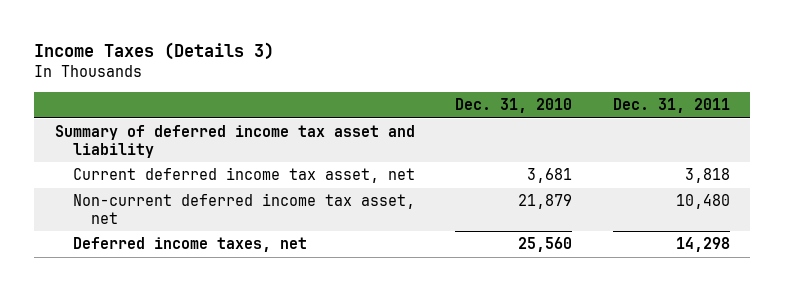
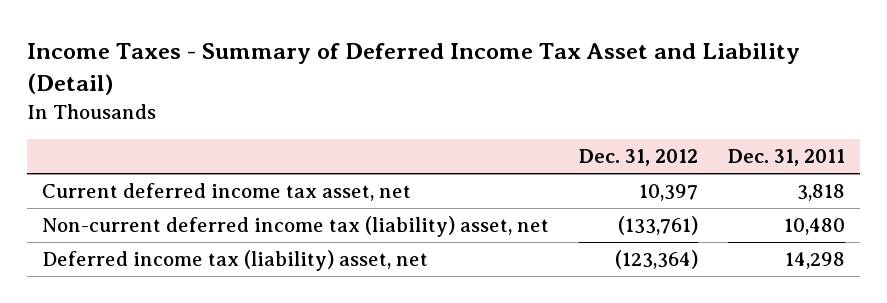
[34,42,275,61] Income Taxes (Details 3) -> [26,42,800,95] Income Taxes - Summary of Deferred Income Tax Asset and Liability (Detail)
[455,98,573,114] Dec. 31, 2010 -> none
none -> [578,149,698,167] Dec. 31, 2012
[54,125,415,158] Summary of deferred income tax asset and liability -> none
[72,193,415,224] Non-current deferred income tax asset, net -> [41,216,549,238] Non-current deferred income tax (liability) asset, net
[72,237,307,253] Deferred income taxes, net -> [41,250,428,272] Deferred income tax (liability) asset, net

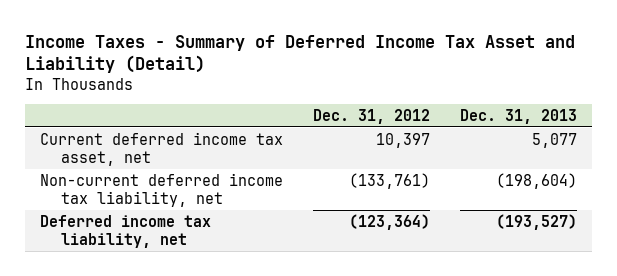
[727,149,845,167] Dec. 31, 2011 -> none
none -> [459,108,577,124] Dec. 31, 2013
[41,216,549,238] Non-current deferred income tax (liability) asset, net -> [40,172,284,207] Non-current deferred income tax liability, net
[41,250,428,272] Deferred income tax (liability) asset, net -> [40,214,212,248] Deferred income tax liability, net

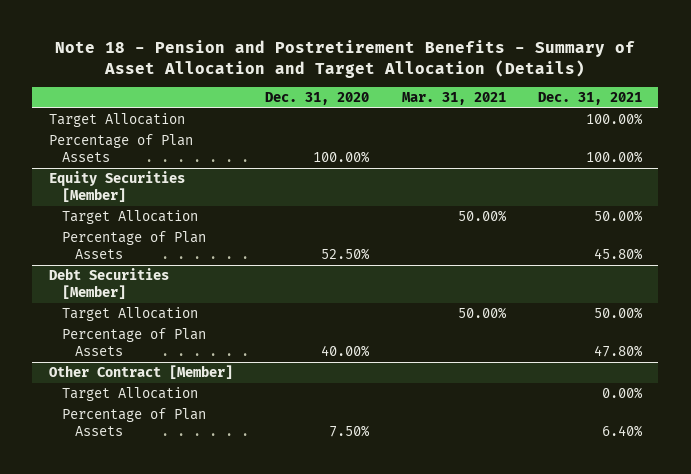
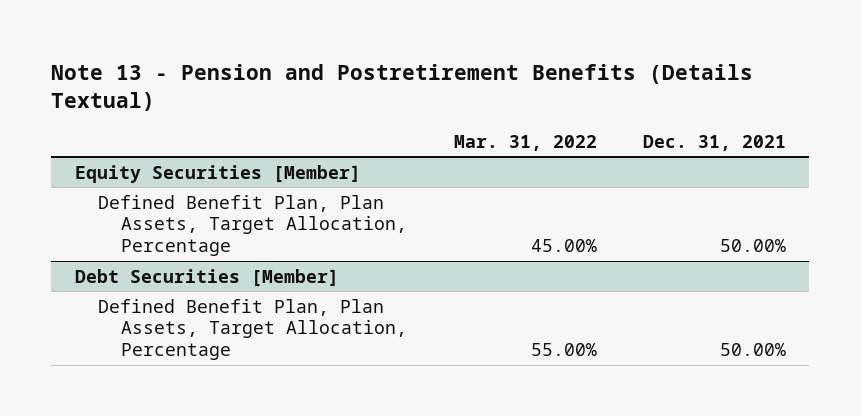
[55,40,636,78] Note 18 - Pension and Postretirement Benefits - Summary of Asset Allocation and Target Allocation (Details) -> [51,63,754,111] Note 13 - Pension and Postretirement Benefits (Details Textual)
[265,92,370,106] Dec. 31, 2020 -> none
[401,92,506,106] Mar. 31, 2021 -> none
none -> [453,134,597,151] Mar. 31, 2022
[48,113,185,128] Target Allocation -> none
[48,134,193,163] Percentage of Plan Assets -> none
[61,231,206,260] Percentage of Plan Assets -> none
[61,210,198,225] Target Allocation -> [98,194,408,257] Defined Benefit Plan, Plan Assets, Target Allocation, Percentage
[61,328,206,357] Percentage of Plan Assets -> none
[48,365,233,380] Other Contract [Member] -> none
[61,387,198,402] Target Allocation -> none
[61,408,206,437] Percentage of Plan Assets -> none
[61,307,198,322] Target Allocation -> [98,298,408,361] Defined Benefit Plan, Plan Assets, Target Allocation, Percentage

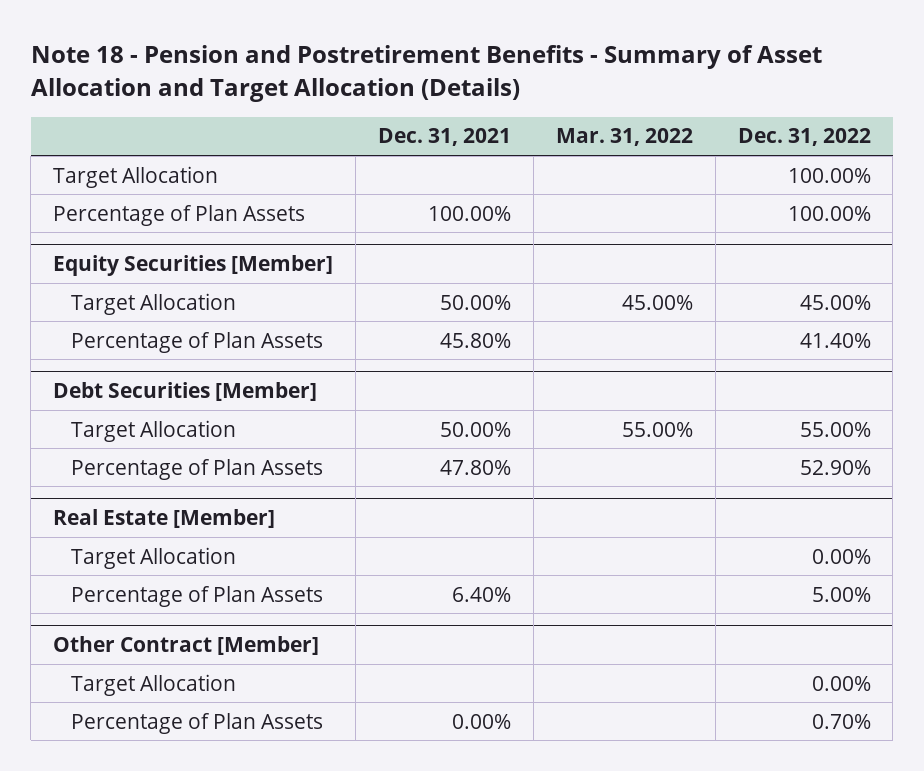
[51,63,754,111] Note 13 - Pension and Postretirement Benefits (Details Textual) -> [30,45,822,102] Note 18 - Pension and Postretirement Benefits - Summary of Asset Allocation and Target Allocation (Details)
none -> [737,128,871,147] Dec. 31, 2022
none -> [53,165,219,188] Target Allocation
none -> [53,204,306,226] Percentage of Plan Assets
[98,194,408,257] Defined Benefit Plan, Plan Assets, Target Allocation, Percentage -> [70,292,236,315] Target Allocation
none -> [70,331,323,353] Percentage of Plan Assets
[98,298,408,361] Defined Benefit Plan, Plan Assets, Target Allocation, Percentage -> [70,419,236,442] Target Allocation
none -> [70,458,323,480] Percentage of Plan Assets
none -> [53,509,276,529] Real Estate [Member]
none -> [70,546,236,569] Target Allocation
none -> [70,585,323,607] Percentage of Plan Assets
none -> [53,636,320,656] Other Contract [Member]
none -> [70,673,236,696] Target Allocation
none -> [70,712,323,734] Percentage of Plan Assets

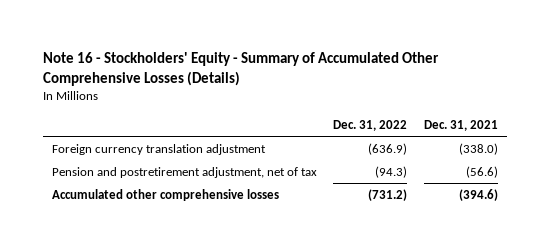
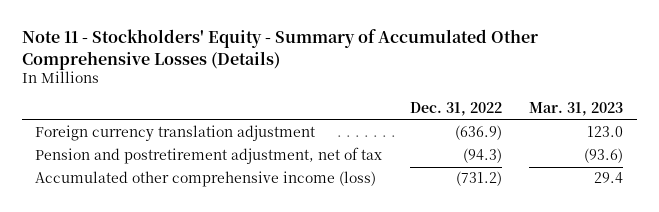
[43,52,440,86] Note 16 - Stockholders' Equity - Summary of Accumulated Other Comprehensive Losses (Details) -> [21,29,538,70] Note 11 - Stockholders' Equity - Summary of Accumulated Other Comprehensive Losses (Details)
[424,119,499,131] Dec. 31, 2021 -> none
none -> [529,102,624,117] Mar. 31, 2023
[51,188,279,201] Accumulated other comprehensive losses -> [35,171,377,188] Accumulated other comprehensive income (loss)

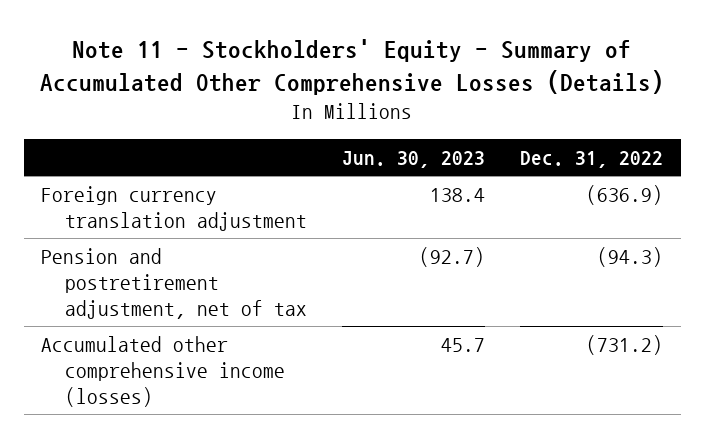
[529,102,624,117] Mar. 31, 2023 -> none
none -> [342,151,486,169] Jun. 30, 2023
[35,171,377,188] Accumulated other comprehensive income (loss) -> [41,335,285,407] Accumulated other comprehensive income (losses)

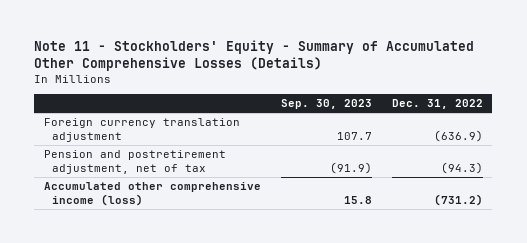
[342,151,486,169] Jun. 30, 2023 -> none
none -> [280,99,372,110] Sep. 30, 2023
[41,335,285,407] Accumulated other comprehensive income (losses) -> [44,182,262,206] Accumulated other comprehensive income (loss)

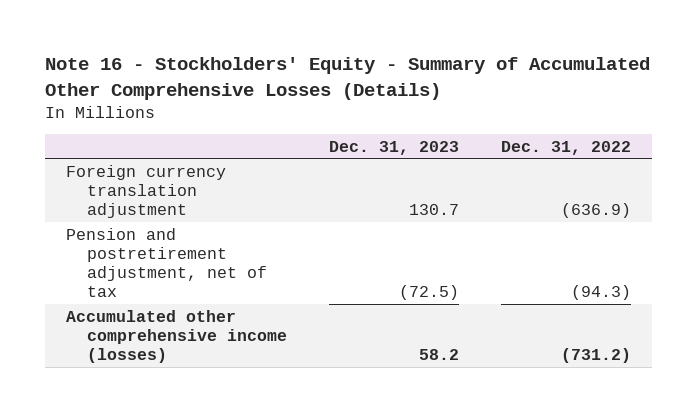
[34,40,475,72] Note 11 - Stockholders' Equity - Summary of Accumulated Other Comprehensive Losses (Details) -> [45,57,651,100] Note 16 - Stockholders' Equity - Summary of Accumulated Other Comprehensive Losses (Details)
[280,99,372,110] Sep. 30, 2023 -> none
none -> [328,140,459,155] Dec. 31, 2023
[44,182,262,206] Accumulated other comprehensive income (loss) -> [66,309,287,363] Accumulated other comprehensive income (losses)

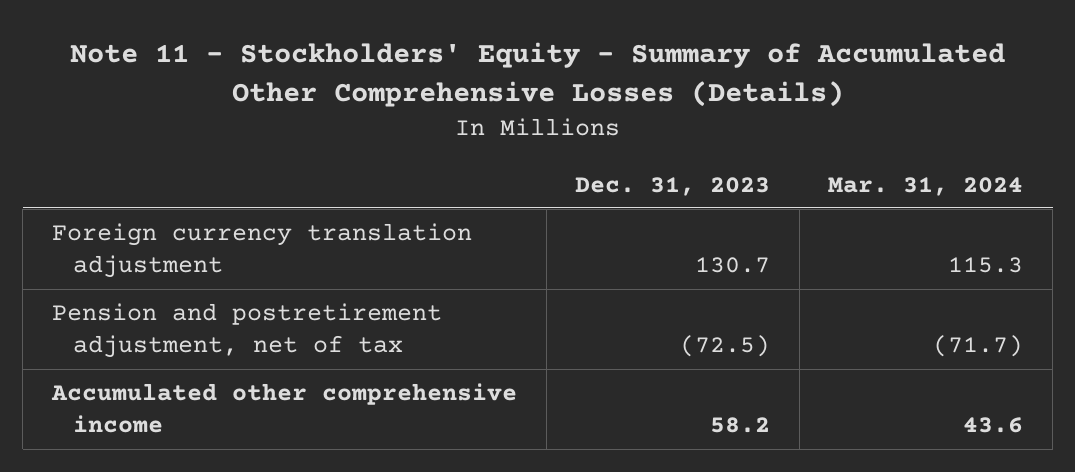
[45,57,651,100] Note 16 - Stockholders' Equity - Summary of Accumulated Other Comprehensive Losses (Details) -> [69,42,1005,108] Note 11 - Stockholders' Equity - Summary of Accumulated Other Comprehensive Losses (Details)
[500,140,631,155] Dec. 31, 2022 -> none
none -> [828,176,1024,196] Mar. 31, 2024
[66,309,287,363] Accumulated other comprehensive income (losses) -> [51,383,518,434] Accumulated other comprehensive income

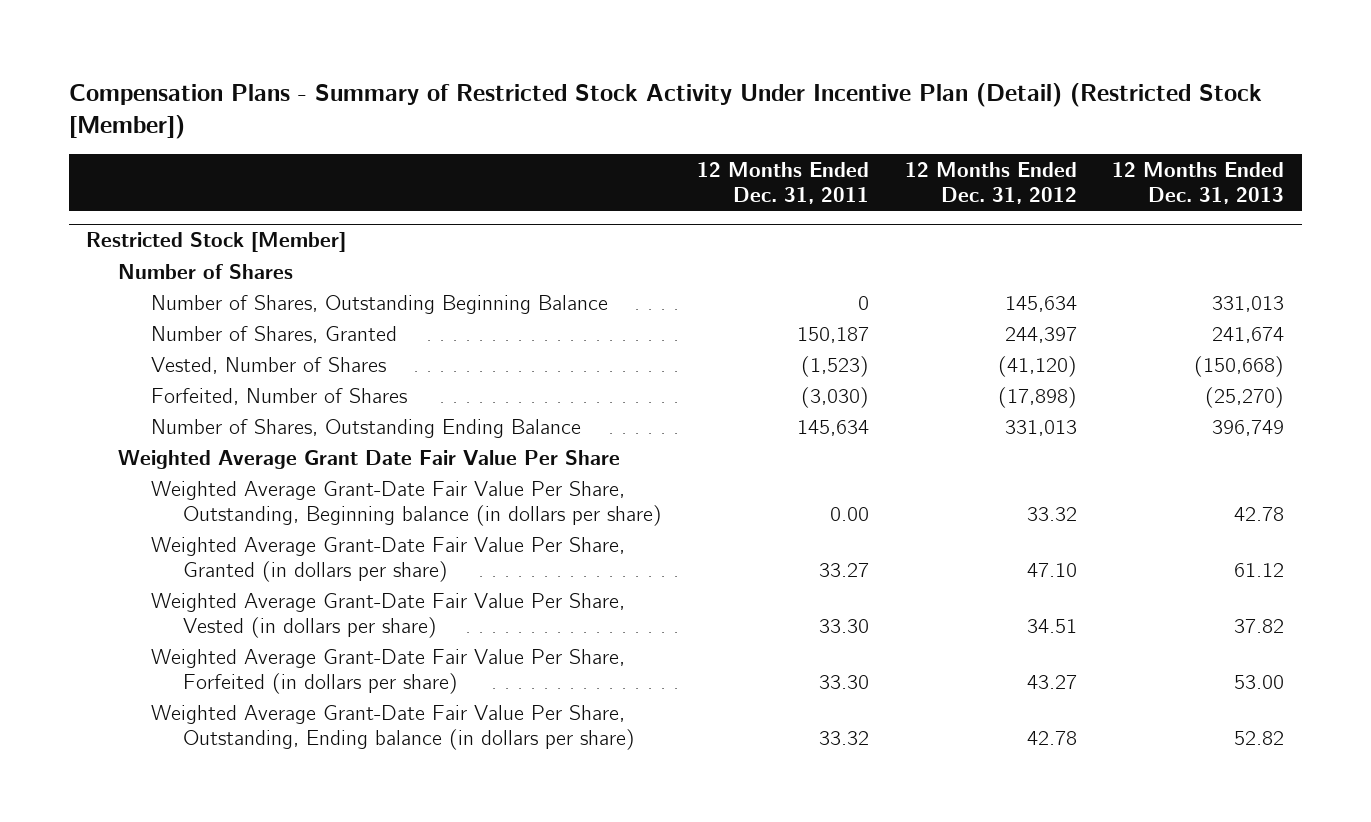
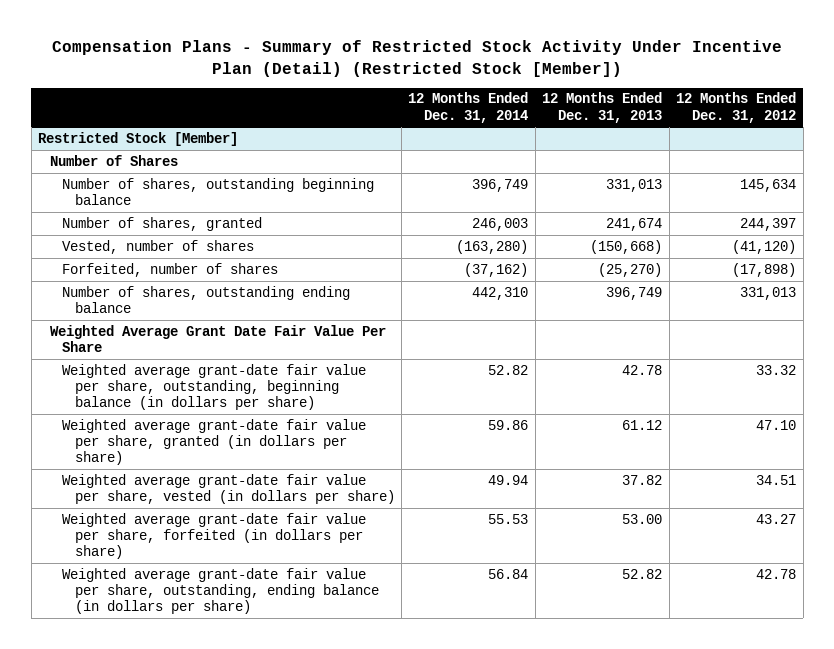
[697,161,870,205] 12 Months Ended Dec. 31, 2011 -> none
none -> [408,92,529,123] 12 Months Ended Dec. 31, 2014
[150,294,608,314] Number of Shares, Outstanding Beginning Balance -> [62,177,375,206] Number of shares, outstanding beginning balance
[150,325,397,343] Number of Shares, Granted -> [62,216,263,231] Number of shares, granted
[150,356,386,374] Vested, Number of Shares -> [62,239,255,254] Vested, number of shares
[150,387,407,405] Forfeited, Number of Shares -> [62,262,279,277] Forfeited, number of shares
[150,418,581,438] Number of Shares, Outstanding Ending Balance -> [62,285,351,314] Number of shares, outstanding ending balance
[150,480,662,527] Weighted Average Grant-Date Fair Value Per Share, Outstanding, Beginning balance (in dollars per share) -> [62,363,367,411] Weighted average grant-date fair value per share, outstanding, beginning balance (in dollars per share)
[150,536,625,583] Weighted Average Grant-Date Fair Value Per Share, Granted (in dollars per share) -> [62,418,367,466] Weighted average grant-date fair value per share, granted (in dollars per share)
[150,592,625,639] Weighted Average Grant-Date Fair Value Per Share, Vested (in dollars per share) -> [62,473,395,505] Weighted average grant-date fair value per share, vested (in dollars per share)
[150,648,625,695] Weighted Average Grant-Date Fair Value Per Share, Forfeited (in dollars per share) -> [62,512,367,560] Weighted average grant-date fair value per share, forfeited (in dollars per share)
[150,704,635,751] Weighted Average Grant-Date Fair Value Per Share, Outstanding, Ending balance (in dollars per share) -> [62,567,379,615] Weighted average grant-date fair value per share, outstanding, ending balance (in dollars per share)

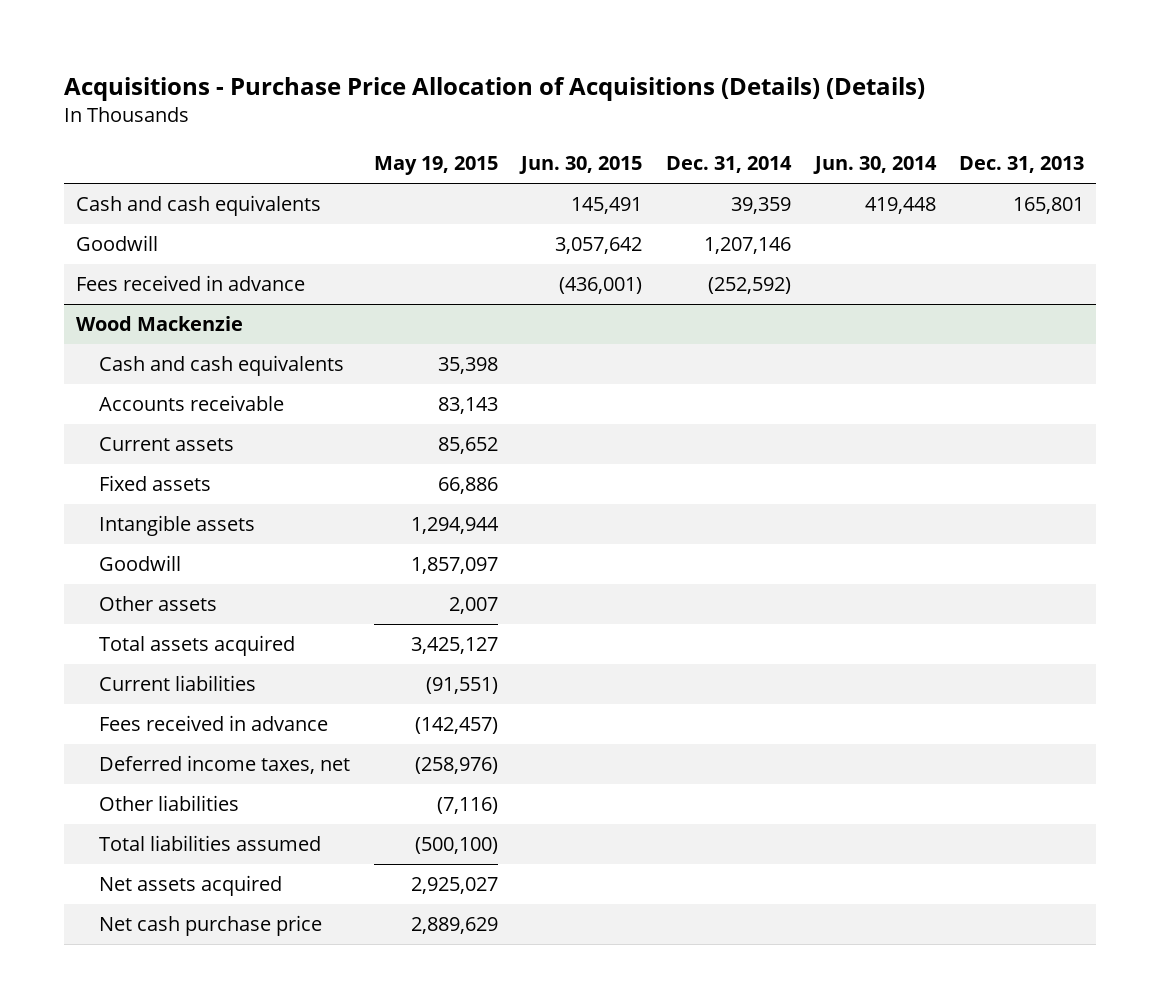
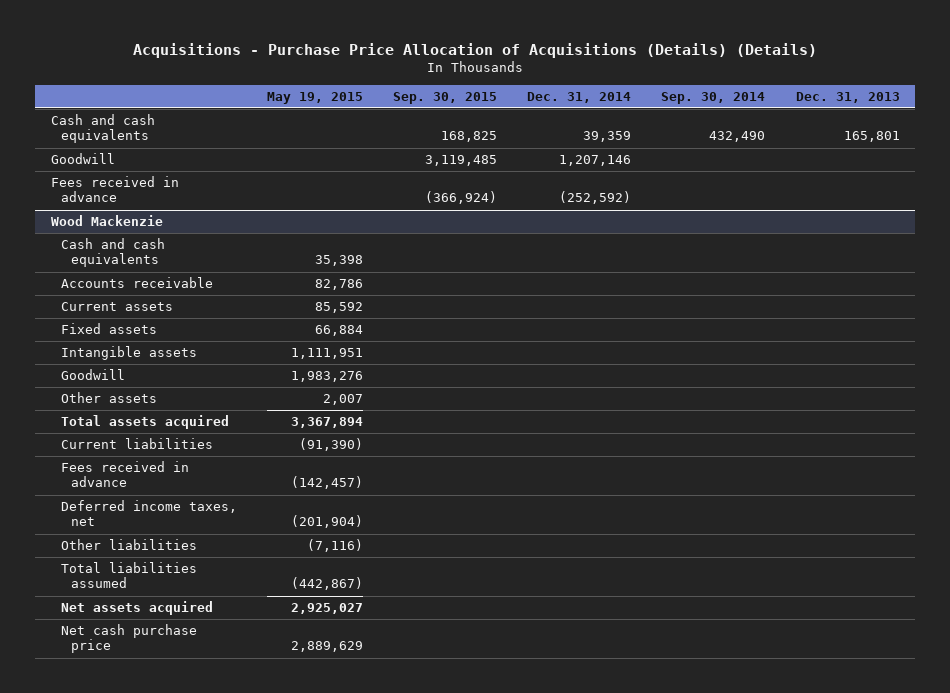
[519,156,643,175] Jun. 30, 2015 -> none
[812,156,937,175] Jun. 30, 2014 -> none
none -> [392,91,497,104] Sep. 30, 2015
none -> [661,91,766,104] Sep. 30, 2014
[437,397,498,415] 83,143 -> [314,279,363,291] 82,786
[437,437,498,455] 85,652 -> [314,302,363,314] 85,592
[437,477,498,495] 66,886 -> [314,325,363,337] 66,884
[410,517,499,535] 1,294,944 -> [290,348,363,360] 1,111,951
[410,557,498,575] 1,857,097 -> [290,371,363,383] 1,983,276
[410,637,498,655] 3,425,127 -> [290,417,363,429] 3,367,894
[425,677,498,695] (91,551) -> [298,438,363,452] (91,390)
[414,757,498,775] (258,976) -> [290,515,363,529] (201,904)
[414,837,498,855] (500,100) -> [290,577,363,591] (442,867)

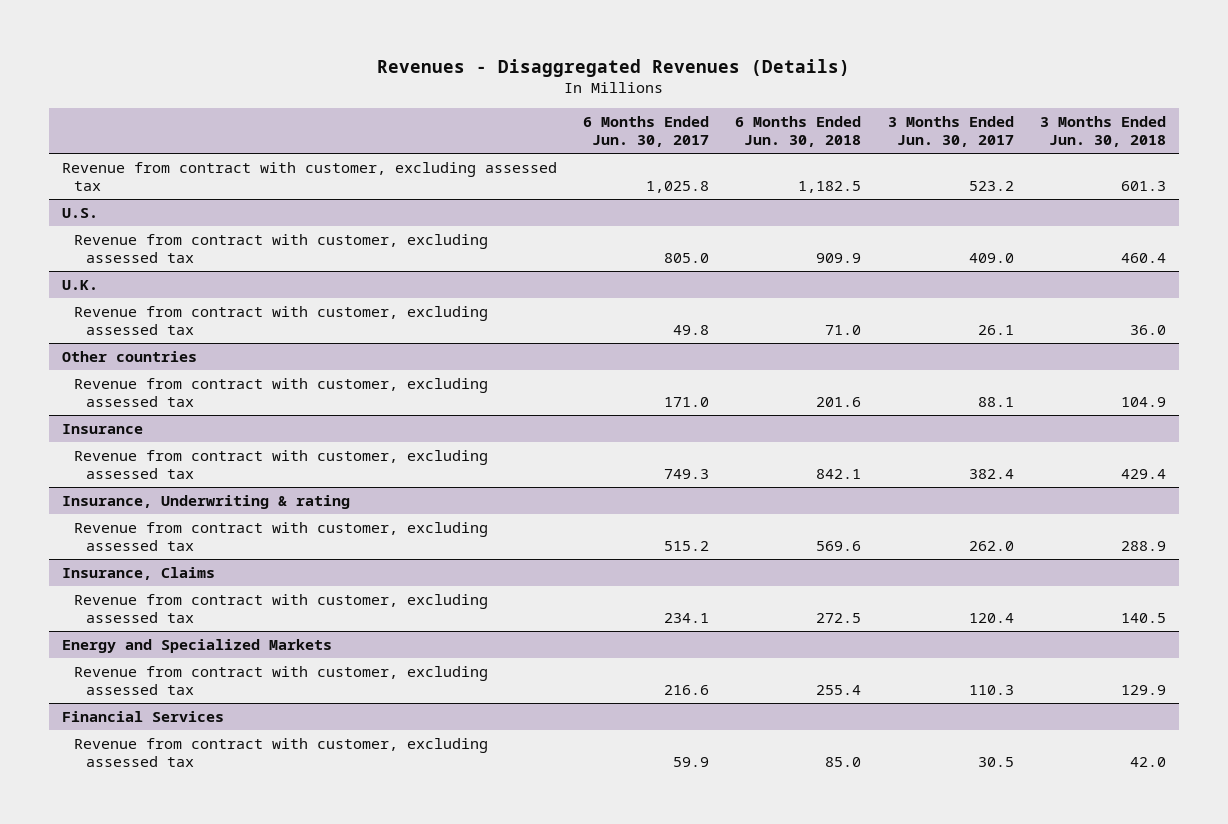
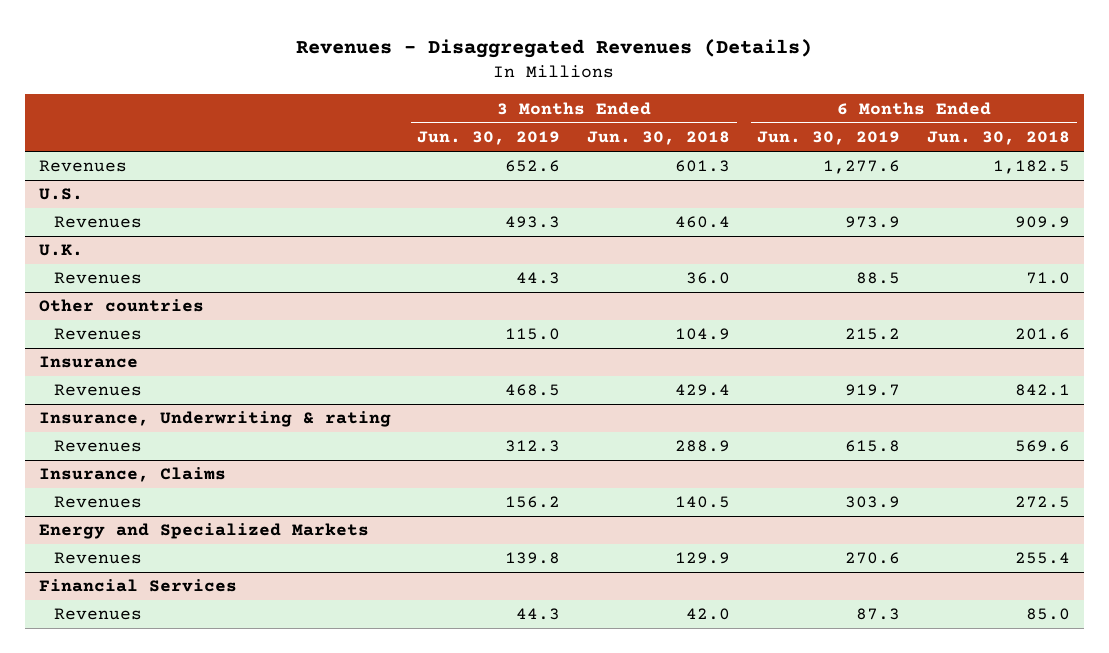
[583,116,710,148] 6 Months Ended Jun. 30, 2017 -> none
[887,116,1014,148] 3 Months Ended Jun. 30, 2017 -> none
none -> [417,131,561,146] Jun. 30, 2019
none -> [757,131,901,146] Jun. 30, 2019
[62,162,558,191] Revenue from contract with customer, excluding assessed tax -> [38,160,127,173] Revenues
[73,234,488,263] Revenue from contract with customer, excluding assessed tax -> [54,216,143,229] Revenues
[73,306,488,335] Revenue from contract with customer, excluding assessed tax -> [54,272,143,285] Revenues
[73,378,488,407] Revenue from contract with customer, excluding assessed tax -> [54,328,143,341] Revenues
[73,450,488,479] Revenue from contract with customer, excluding assessed tax -> [54,384,143,397] Revenues
[73,522,488,551] Revenue from contract with customer, excluding assessed tax -> [54,440,143,453] Revenues
[73,594,488,623] Revenue from contract with customer, excluding assessed tax -> [54,496,143,509] Revenues
[73,666,488,695] Revenue from contract with customer, excluding assessed tax -> [54,552,143,565] Revenues
[73,738,488,767] Revenue from contract with customer, excluding assessed tax -> [54,608,143,621] Revenues

